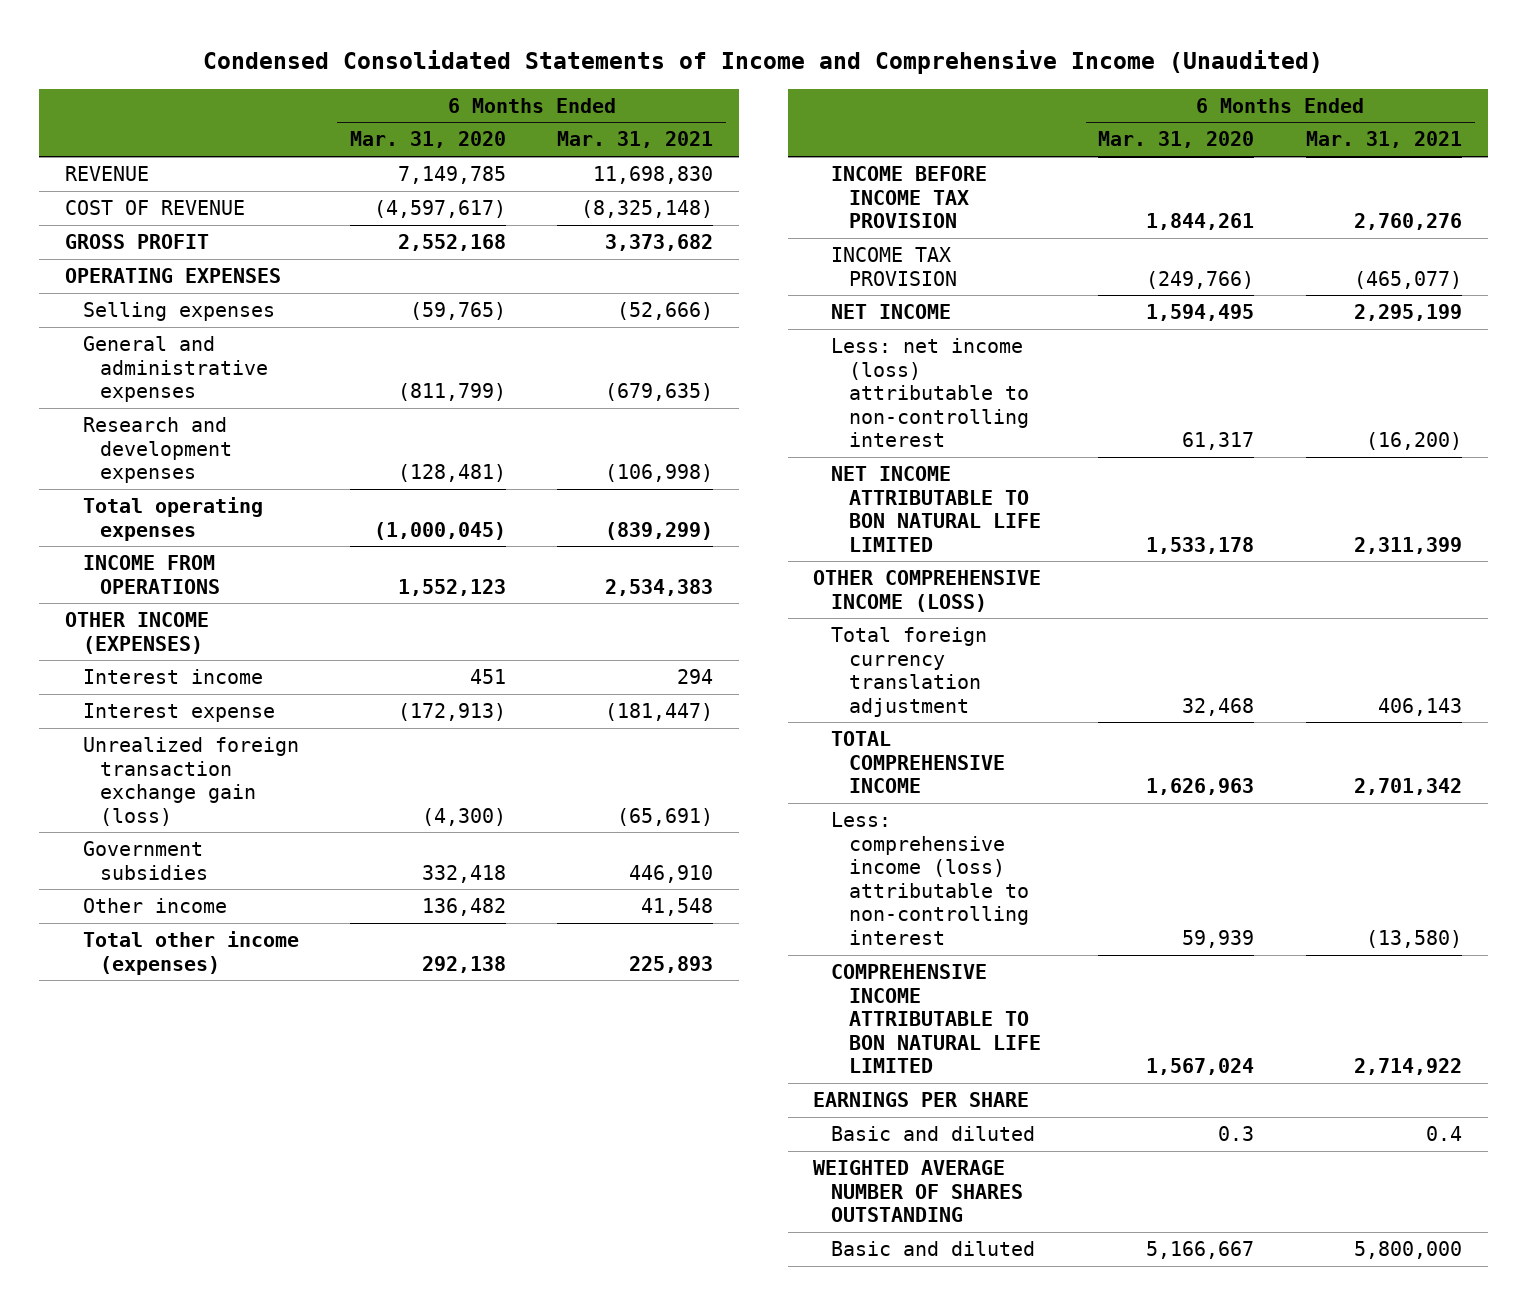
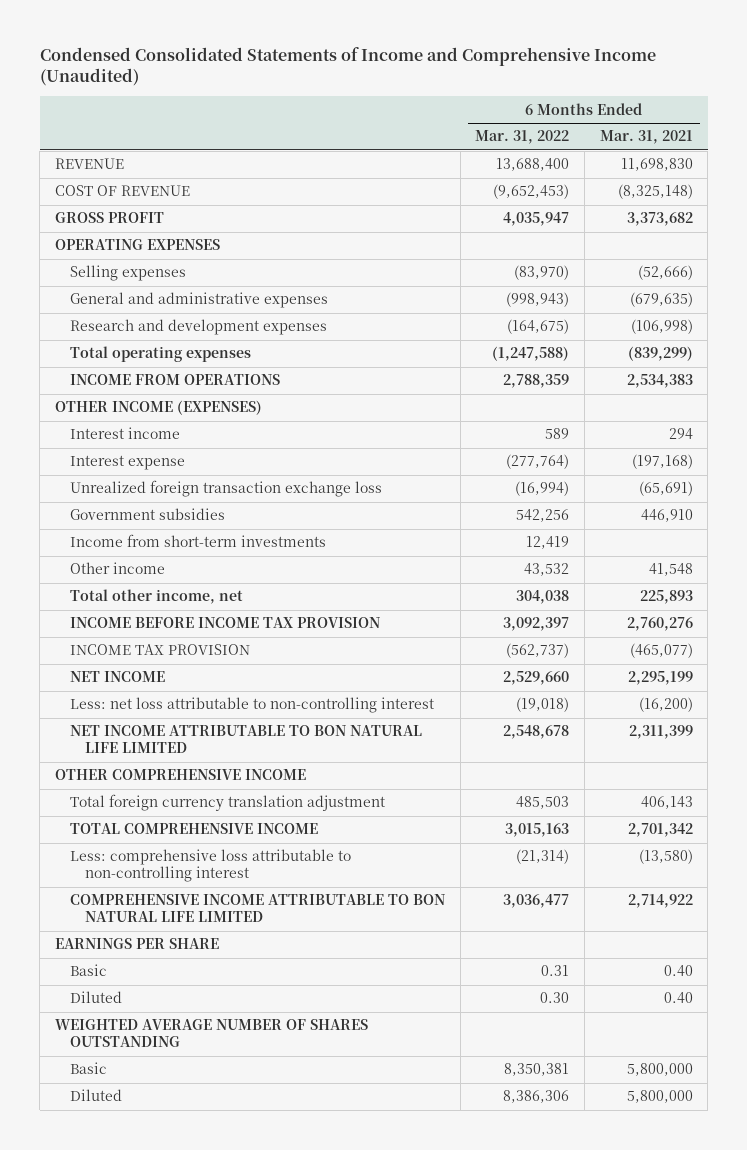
[350,131,507,149] Mar. 31, 2020 -> none
none -> [475,130,570,145] Mar. 31, 2022
[605,702,714,721] (181,447) -> [631,454,693,470] (197,168)
[82,736,299,826] Unrealized foreign transaction exchange gain (loss) -> [70,480,383,498] Unrealized foreign transaction exchange loss
none -> [70,534,327,548] Income from short-term investments
[82,930,299,975] Total other income (expenses) -> [70,589,244,605] Total other income, net
[830,337,1029,448] Less: net income (loss) attributable to non-controlling interest -> [70,697,435,714] Less: net loss attributable to non-controlling interest
[813,569,1042,612] OTHER COMPREHENSIVE INCOME (LOSS) -> [54,769,306,781] OTHER COMPREHENSIVE INCOME
[830,811,1029,945] Less: comprehensive income (loss) attributable to non-controlling interest -> [70,849,352,883] Less: comprehensive loss attributable to non-controlling interest
[830,1125,1035,1141] Basic and diluted -> none
none -> [70,964,108,977] Basic
none -> [70,991,123,1004] Diluted
[830,1240,1035,1256] Basic and diluted -> none
none -> [70,1062,108,1075] Basic
none -> [70,1089,123,1102] Diluted

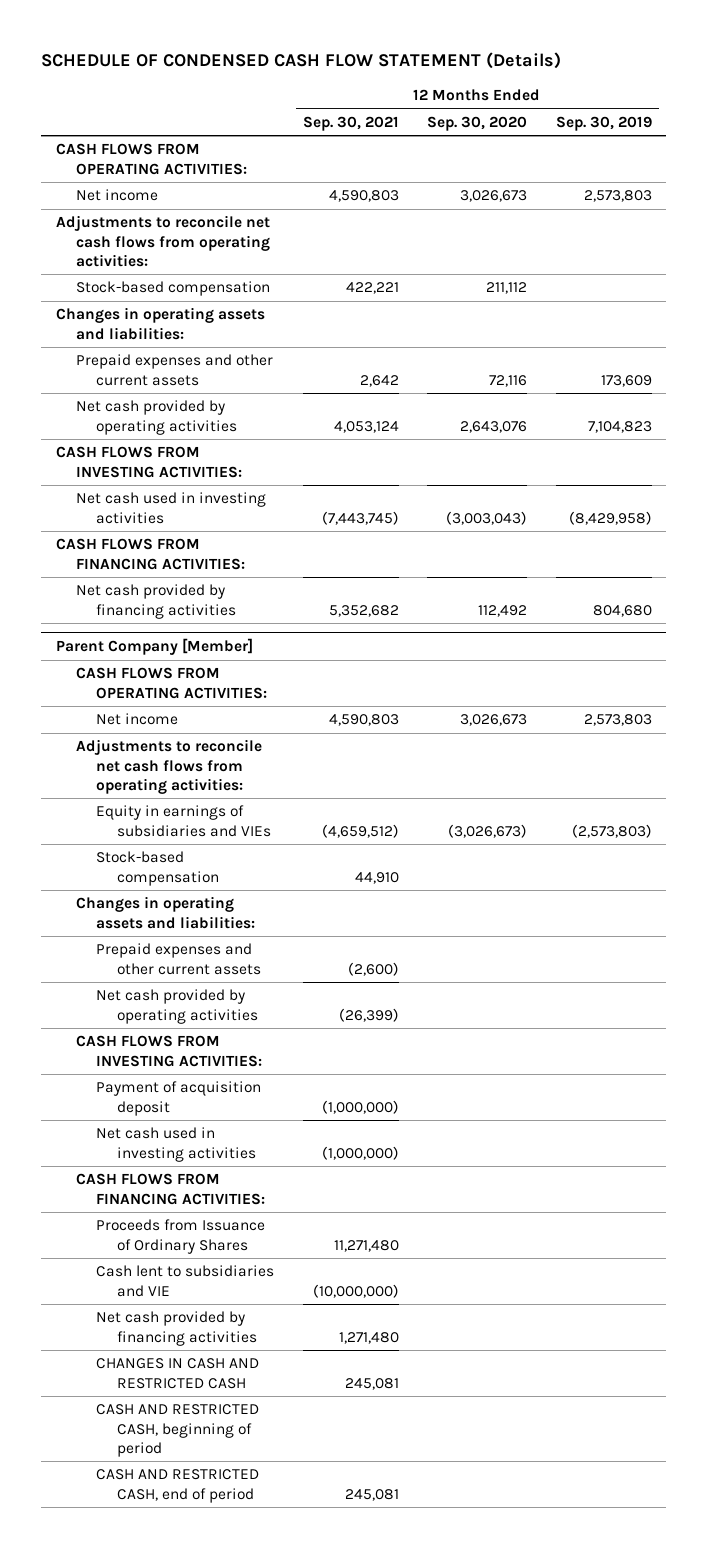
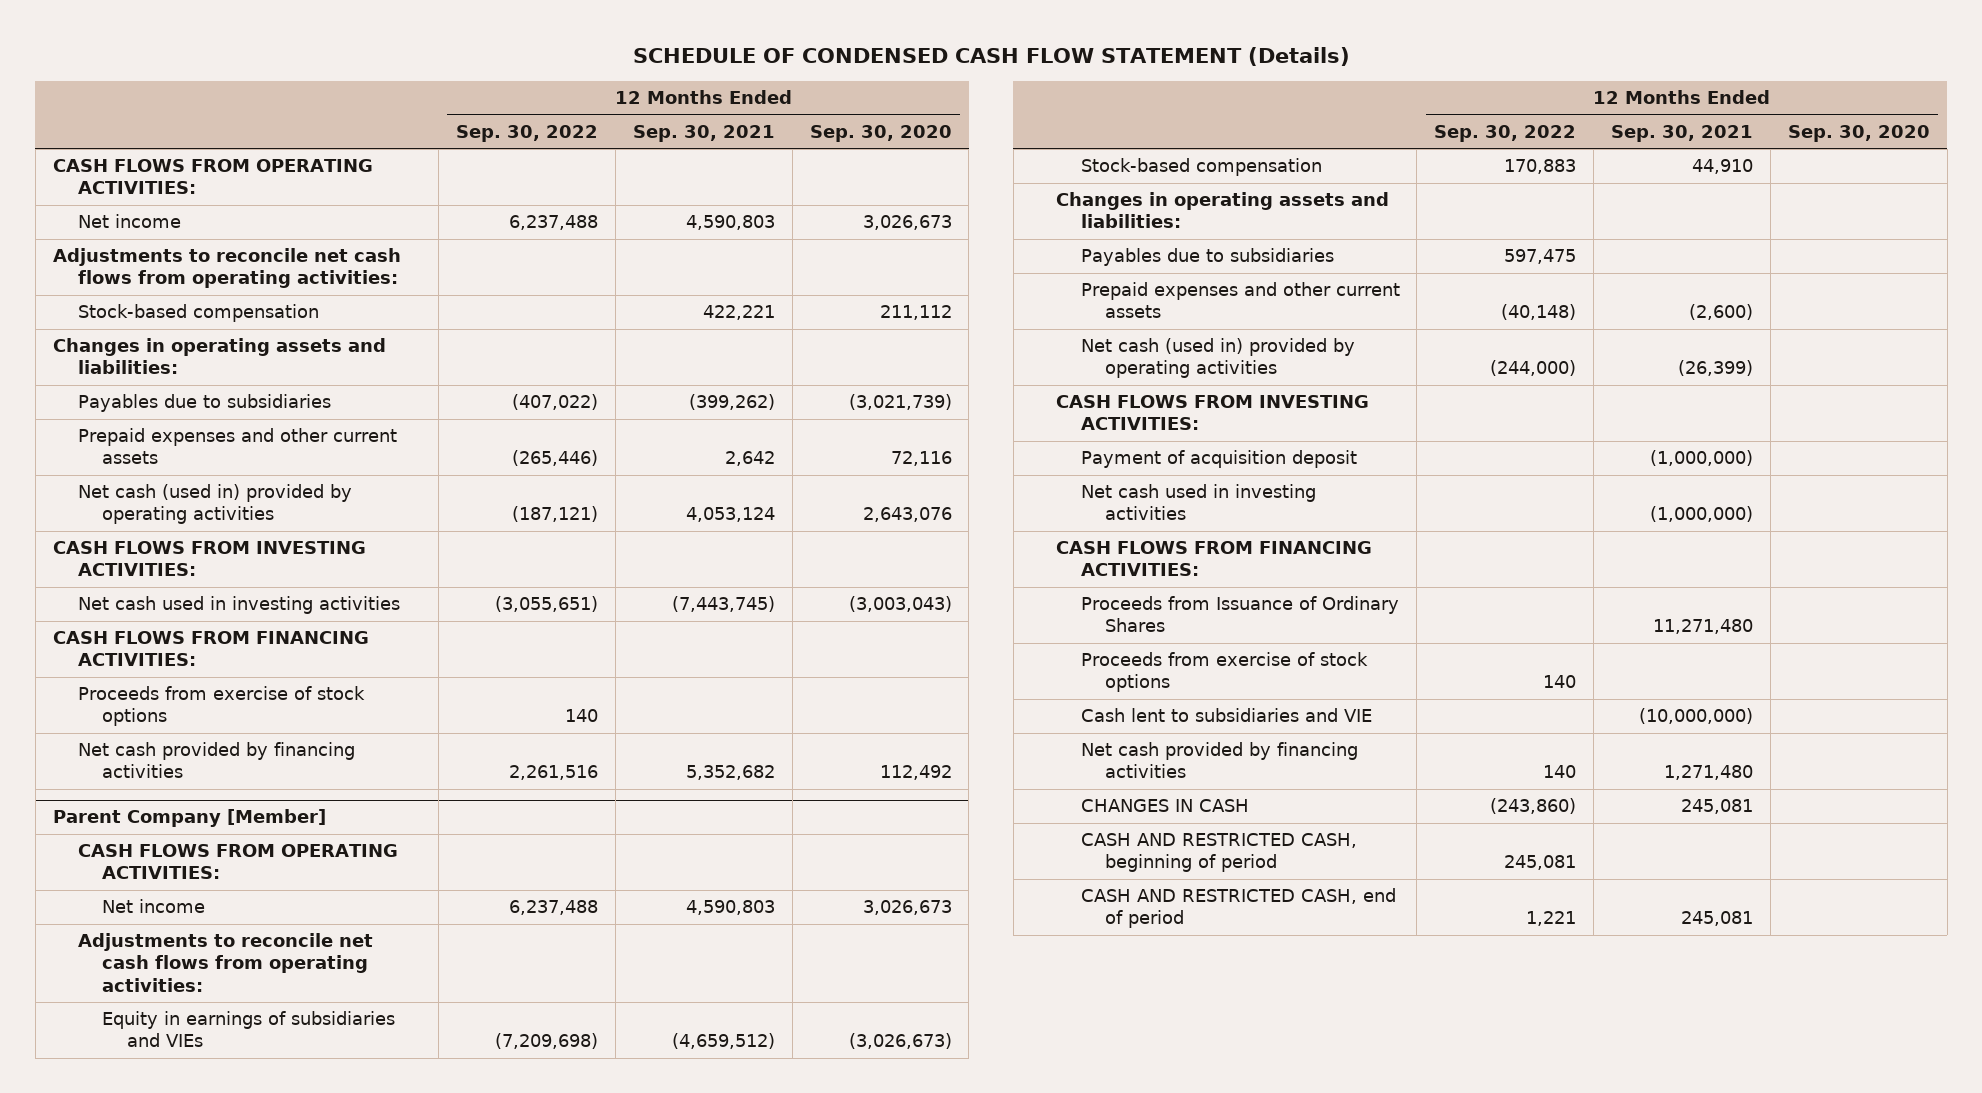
[555,115,652,131] Sep. 30, 2019 -> none
none -> [456,124,599,142] Sep. 30, 2022
none -> [77,394,331,413] Payables due to subsidiaries
[75,400,238,435] Net cash provided by operating activities -> [77,484,352,525] Net cash (used in) provided by operating activities
none -> [77,686,365,727] Proceeds from exercise of stock options
none -> [1080,248,1334,267] Payables due to subsidiaries
[96,989,258,1024] Net cash provided by operating activities -> [1080,338,1355,379] Net cash (used in) provided by operating activities
none -> [1080,652,1368,693] Proceeds from exercise of stock options
[96,1358,260,1389] CHANGES IN CASH AND RESTRICTED CASH -> [1080,799,1249,813] CHANGES IN CASH

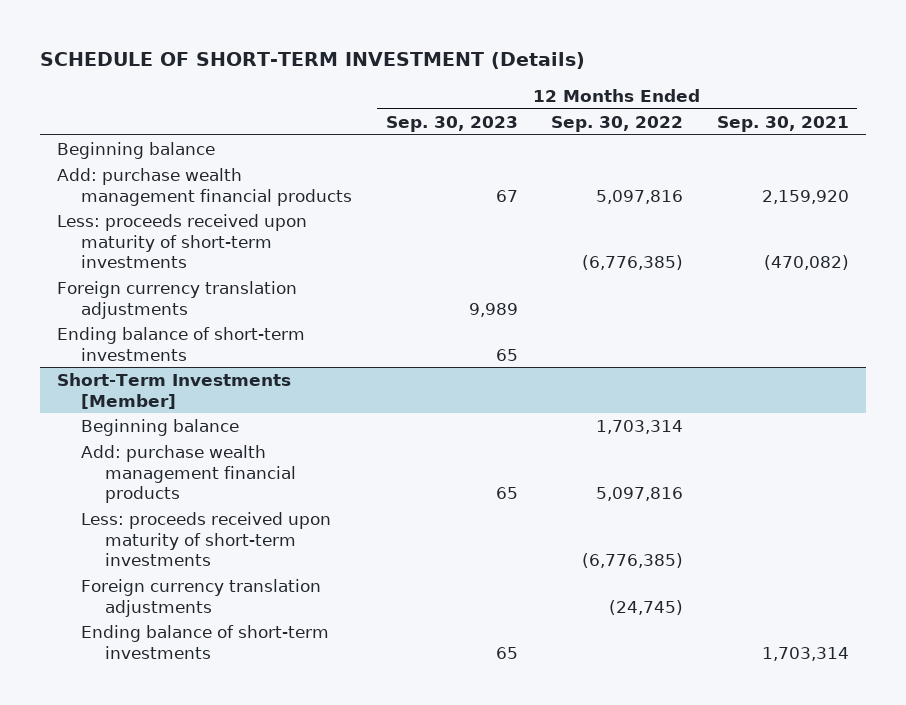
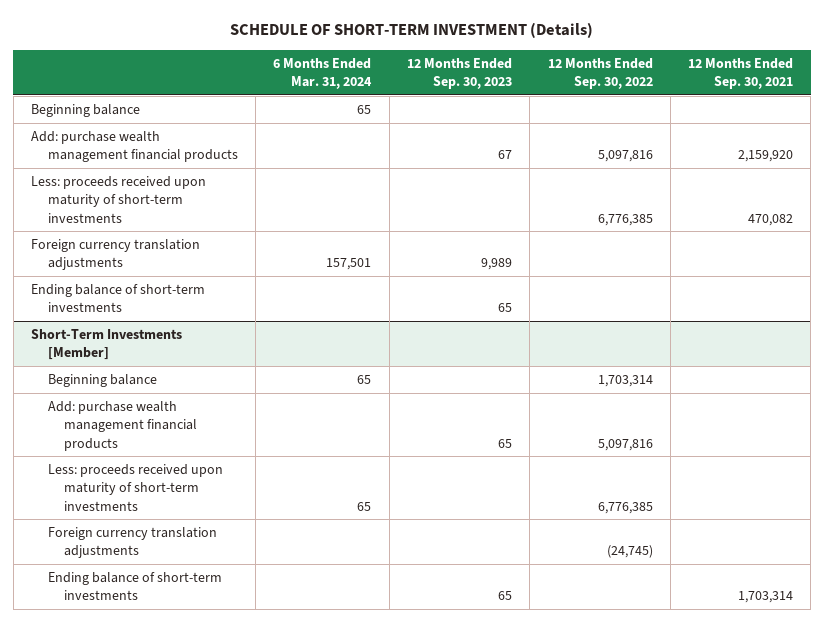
none -> [273,57,373,89] 6 Months Ended Mar. 31, 2024
[582,255,684,271] (6,776,385) -> [597,213,653,226] 6,776,385
[763,255,849,271] (470,082) -> [748,213,794,226] 470,082
[582,553,684,569] (6,776,385) -> [597,501,653,514] 6,776,385

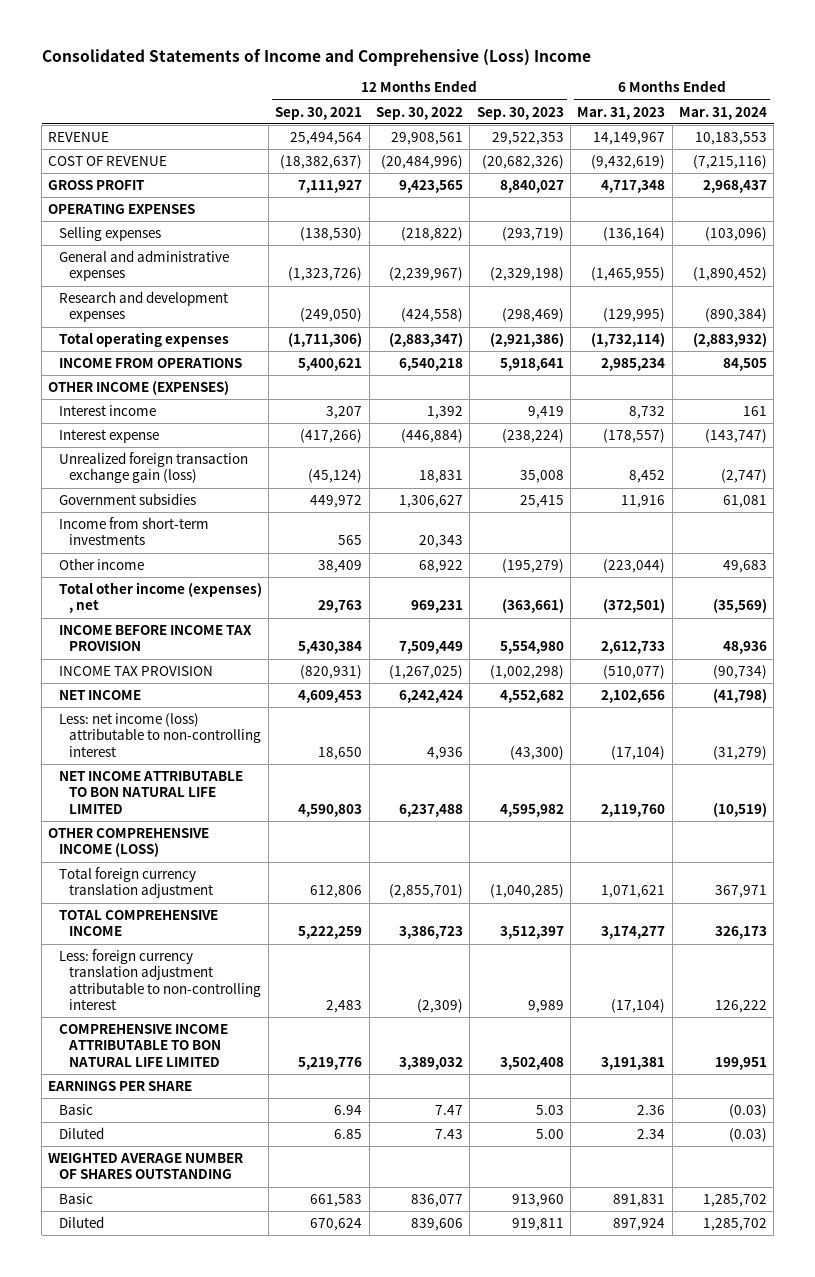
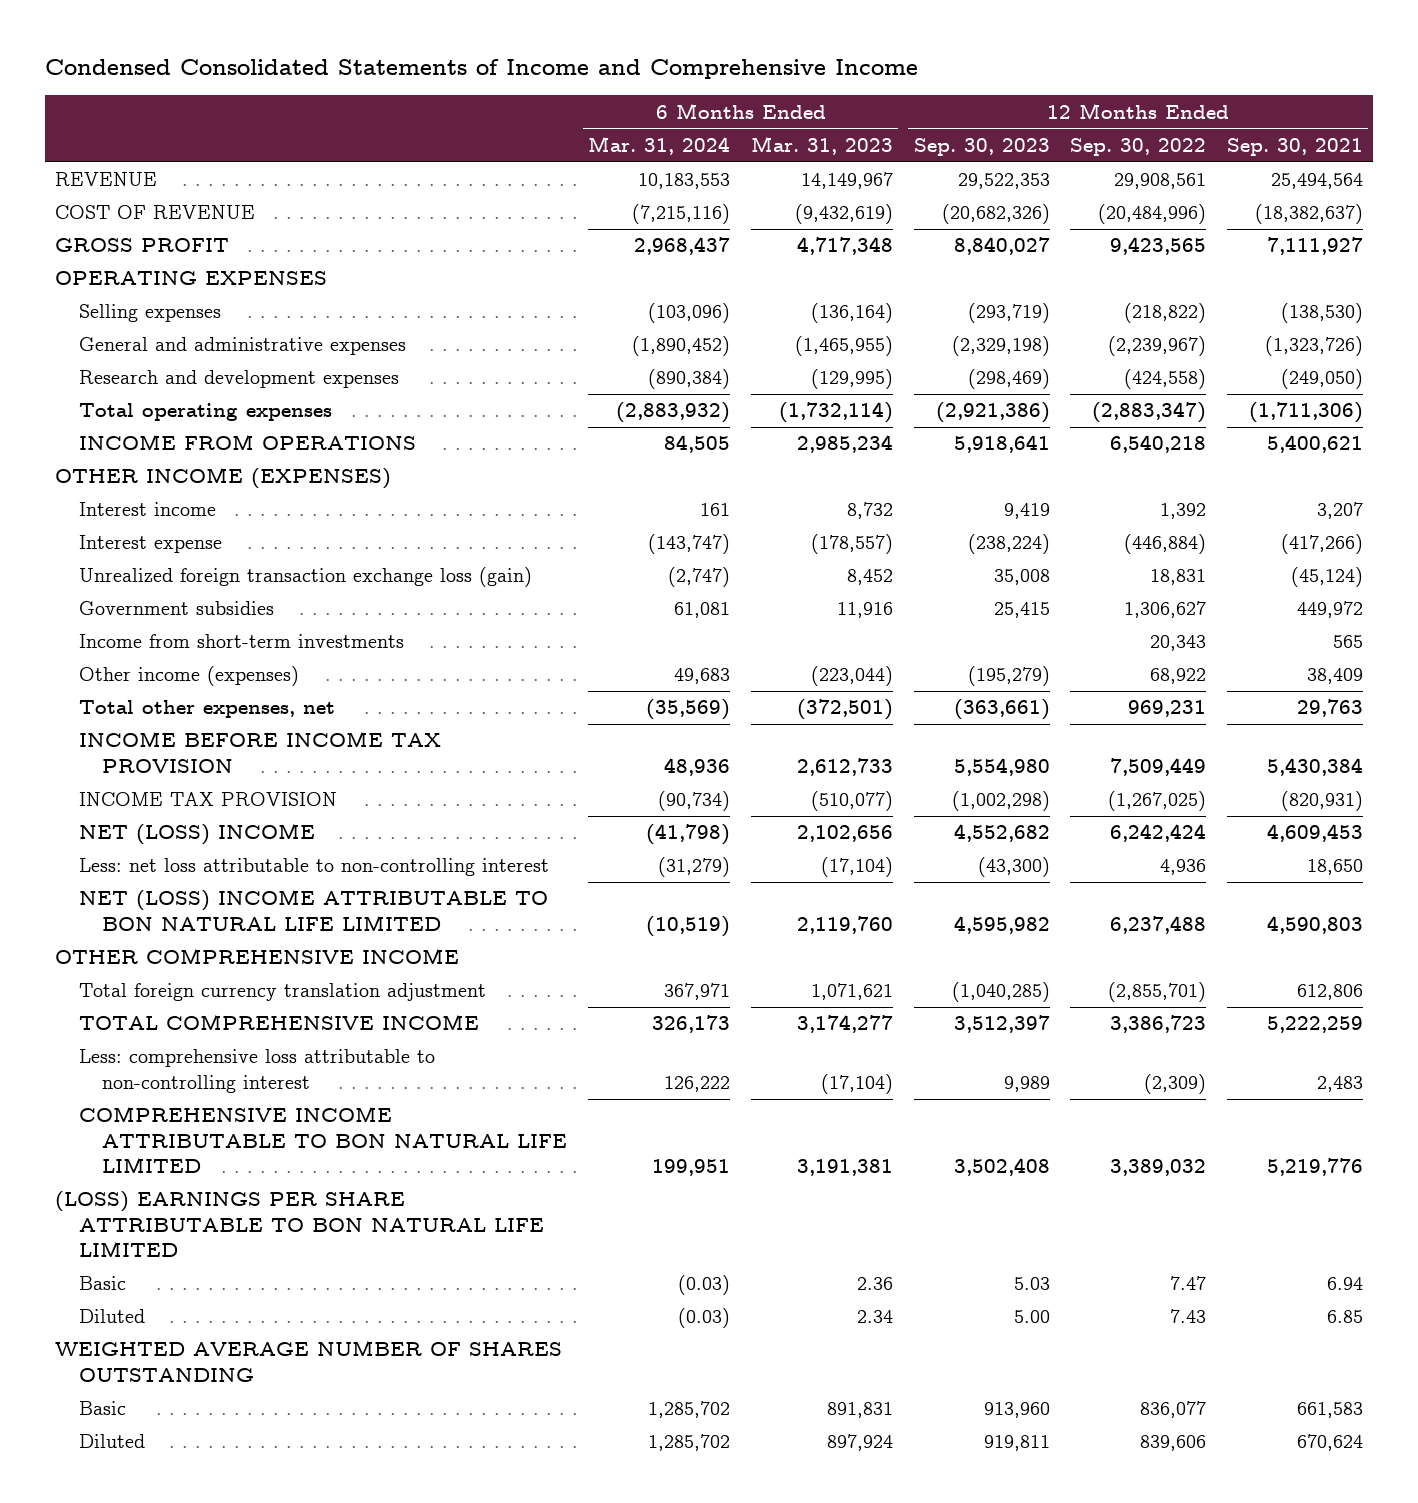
[41,49,591,67] Consolidated Statements of Income and Comprehensive (Loss) Income -> [45,59,919,80] Condensed Consolidated Statements of Income and Comprehensive Income
[58,451,248,484] Unrealized foreign transaction exchange gain (loss) -> [78,567,532,588] Unrealized foreign transaction exchange loss (gain)
[58,557,144,570] Other income -> [78,666,299,687] Other income (expenses)
[58,581,262,614] Total other income (expenses) , net -> [78,700,335,719] Total other expenses, net
[58,689,141,700] NET INCOME -> [78,823,315,846] NET (LOSS) INCOME
[58,712,261,757] Less: net income (loss) attributable to non-controlling interest -> [78,858,549,877] Less: net loss attributable to non-controlling interest
[58,770,243,814] NET INCOME ATTRIBUTABLE TO BON NATURAL LIFE LIMITED -> [78,889,548,931] NET (LOSS) INCOME ATTRIBUTABLE TO BON NATURAL LIFE LIMITED
[48,827,210,858] OTHER COMPREHENSIVE INCOME (LOSS) -> [55,948,460,965] OTHER COMPREHENSIVE INCOME
[58,948,261,1011] Less: foreign currency translation adjustment attributable to non-controlling interest -> [78,1049,435,1093] Less: comprehensive loss attributable to non-controlling interest
[48,1080,193,1091] EARNINGS PER SHARE -> [55,1191,544,1257] (LOSS) EARNINGS PER SHARE ATTRIBUTABLE TO BON NATURAL LIFE LIMITED

